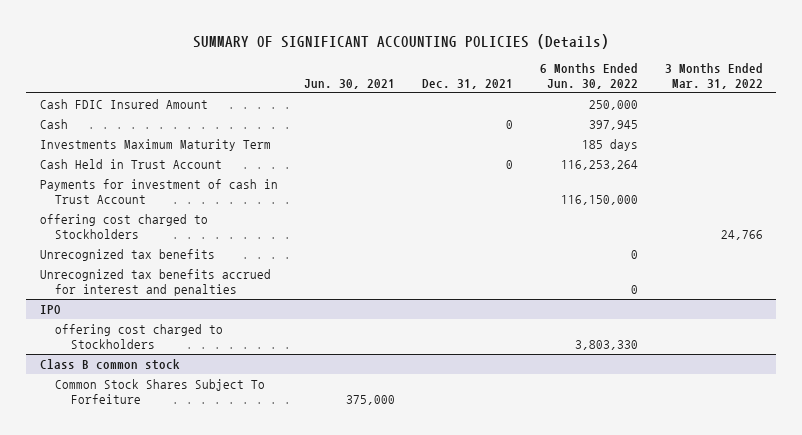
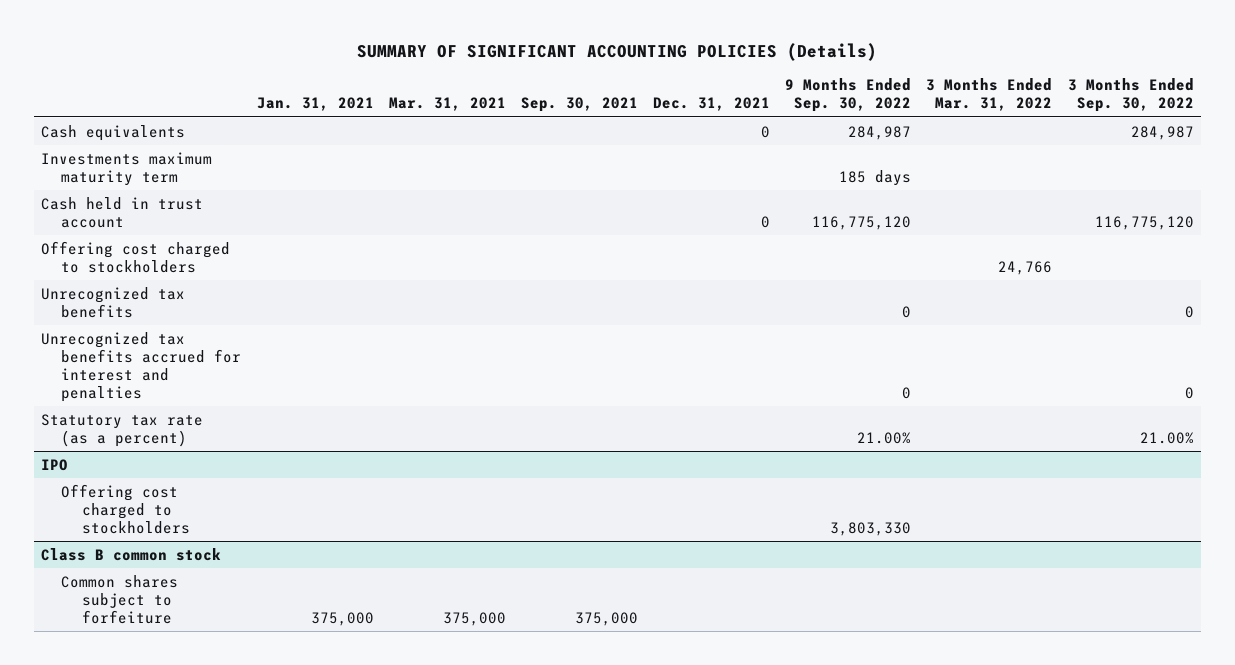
[304,79,396,90] Jun. 30, 2021 -> none
[539,63,638,90] 6 Months Ended Jun. 30, 2022 -> none
none -> [256,97,374,112] Jan. 31, 2021
none -> [388,97,506,112] Mar. 31, 2021
none -> [520,97,638,113] Sep. 30, 2021
none -> [785,78,912,113] 9 Months Ended Sep. 30, 2022
none -> [1067,78,1194,113] 3 Months Ended Sep. 30, 2022
[39,98,208,109] Cash FDIC Insured Amount -> none
[39,178,278,204] Payments for investment of cash in Trust Account -> none
[39,118,68,129] Cash -> [41,124,186,141] Cash equivalents
[39,138,271,151] Investments Maximum Maturity Term -> [41,151,213,186] Investments maximum maturity term
[39,158,222,169] Cash Held in Trust Account -> [41,196,204,228] Cash held in trust account
[39,213,208,239] offering cost charged to Stockholders -> [41,240,231,273] Offering cost charged to stockholders
none -> [41,413,204,447] Statutory tax rate (as a percent)
[55,323,224,349] offering cost charged to Stockholders -> [61,483,190,534] Offering cost charged to stockholders
[55,378,266,404] Common Stock Shares Subject To Forfeiture -> [61,574,179,624] Common shares subject to forfeiture

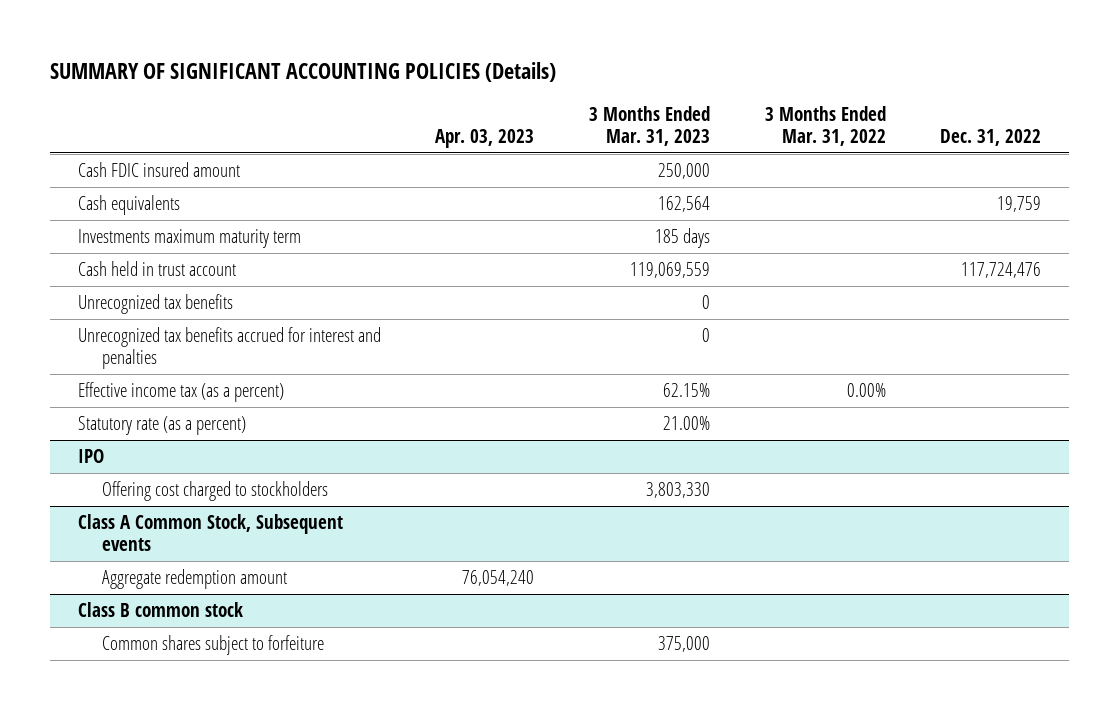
[256,97,374,112] Jan. 31, 2021 -> none
[388,97,506,112] Mar. 31, 2021 -> none
[520,97,638,113] Sep. 30, 2021 -> none
[653,97,771,112] Dec. 31, 2021 -> none
[785,78,912,113] 9 Months Ended Sep. 30, 2022 -> none
[1067,78,1194,113] 3 Months Ended Sep. 30, 2022 -> none
none -> [435,129,535,149] Apr. 03, 2023
none -> [589,105,711,147] 3 Months Ended Mar. 31, 2023
none -> [940,129,1042,147] Dec. 31, 2022
none -> [77,161,240,177] Cash FDIC insured amount
[41,240,231,273] Offering cost charged to stockholders -> none
none -> [77,381,284,402] Effective income tax (as a percent)
[41,413,204,447] Statutory tax rate (as a percent) -> [77,415,246,435] Statutory rate (as a percent)
none -> [77,513,343,552] Class A Common Stock, Subsequent events
none -> [101,568,287,589] Aggregate redemption amount

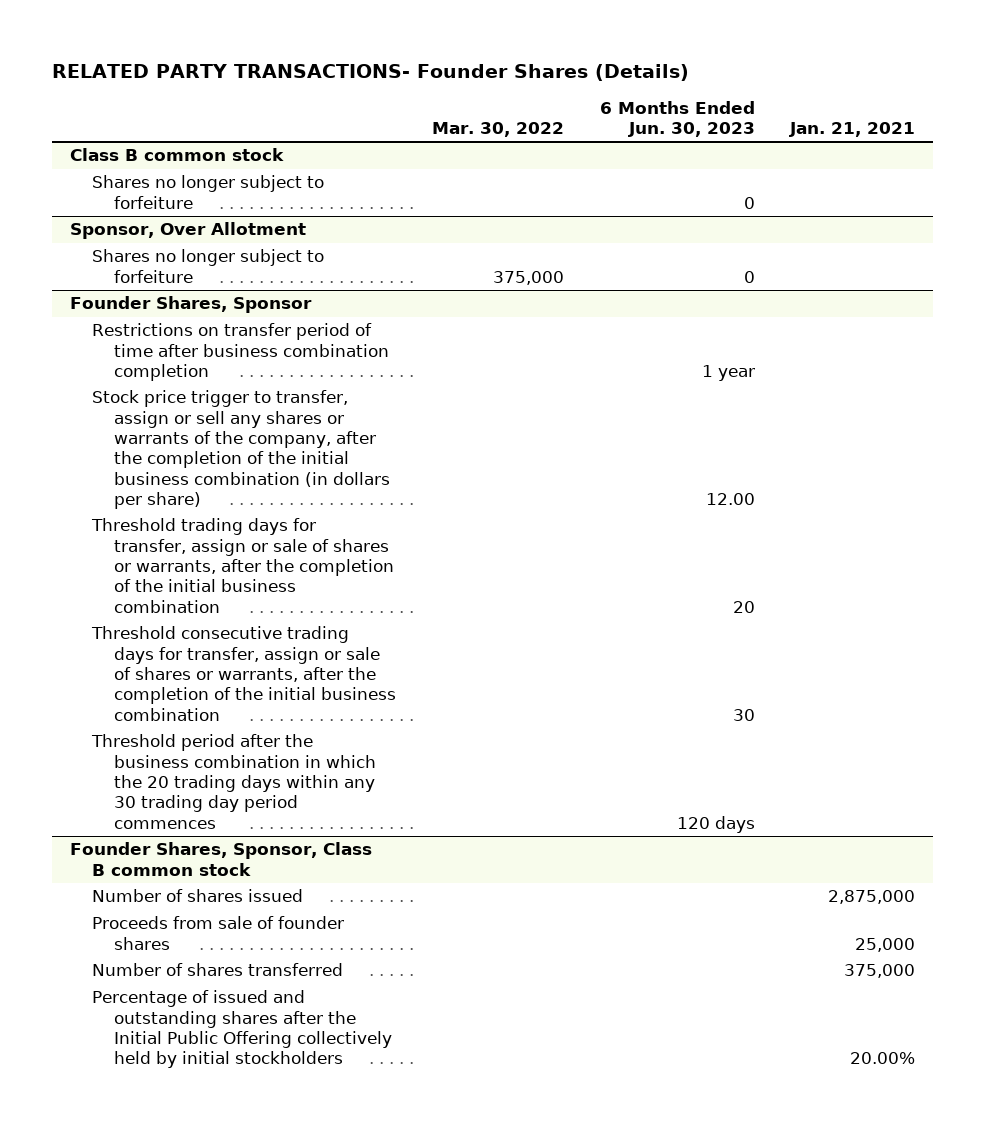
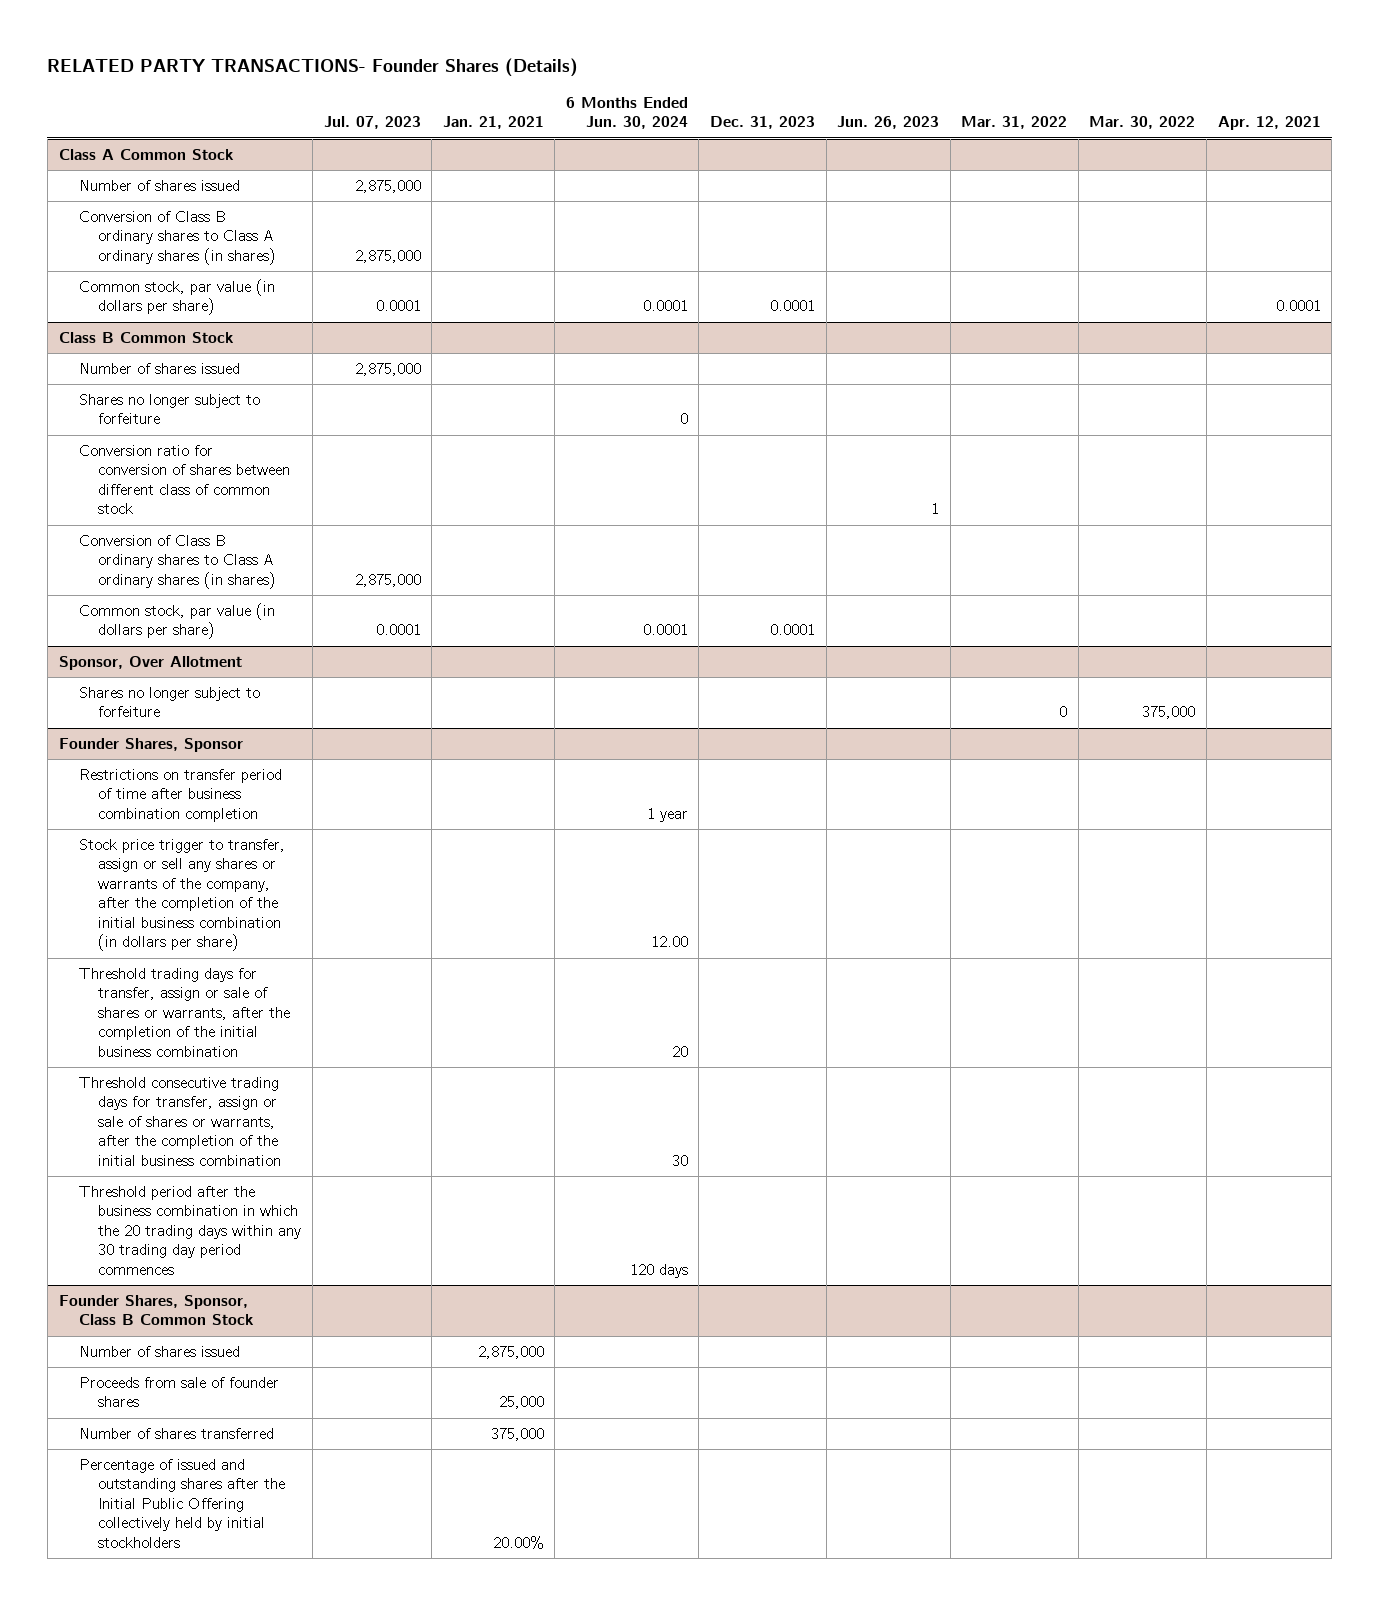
[599,100,755,137] 6 Months Ended Jun. 30, 2023 -> none
none -> [323,116,421,130] Jul. 07, 2023
none -> [565,96,688,130] 6 Months Ended Jun. 30, 2024
none -> [710,116,816,130] Dec. 31, 2023
none -> [837,116,940,130] Jun. 26, 2023
none -> [961,116,1068,130] Mar. 31, 2022
none -> [1217,116,1321,131] Apr. 12, 2021
none -> [58,148,234,160] Class A Common Stock
none -> [78,179,240,191] Number of shares issued
none -> [78,210,277,265] Conversion of Class B ordinary shares to Class A ordinary shares (in shares)
none -> [78,278,275,316] Common stock, par value (in dollars per share)
[70,148,285,162] Class B common stock -> [58,331,234,343] Class B Common Stock
none -> [78,362,240,374] Number of shares issued
none -> [78,444,291,515] Conversion ratio for conversion of shares between different class of common stock
none -> [78,534,277,589] Conversion of Class B ordinary shares to Class A ordinary shares (in shares)
none -> [78,602,275,640] Common stock, par value (in dollars per share)
[70,842,373,876] Founder Shares, Sponsor, Class B common stock -> [58,1294,254,1326] Founder Shares, Sponsor, Class B Common Stock

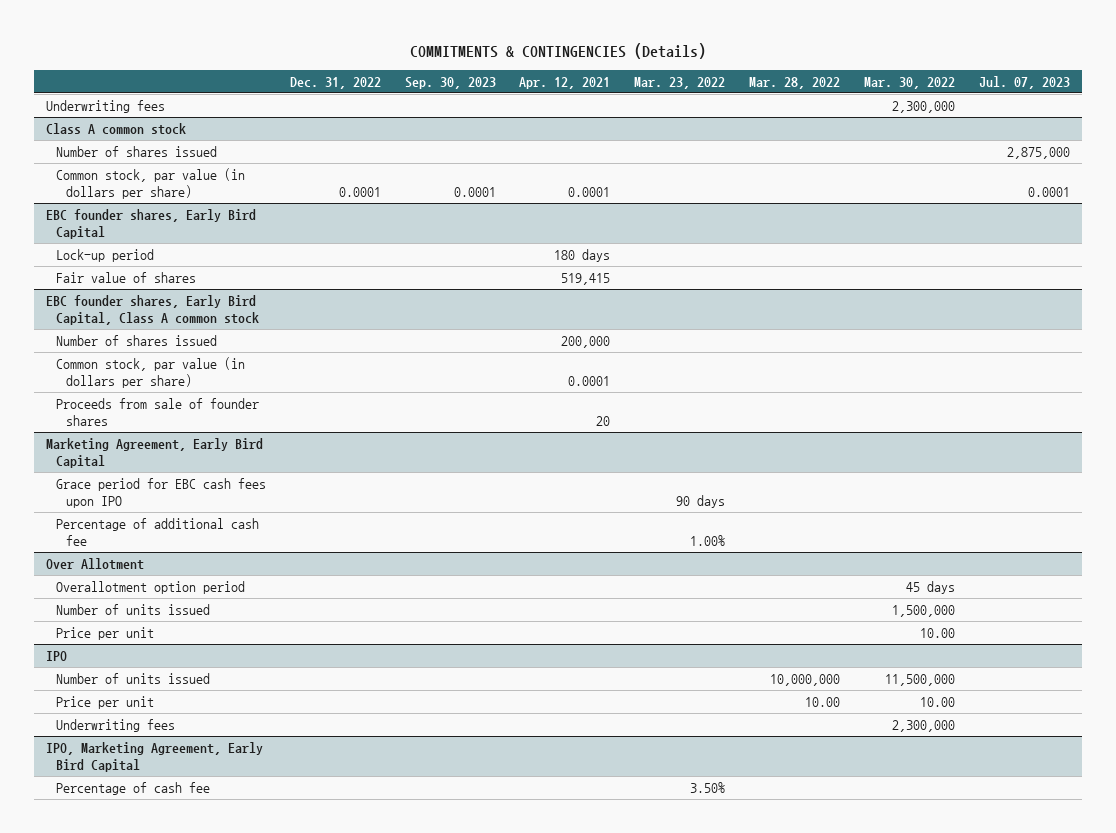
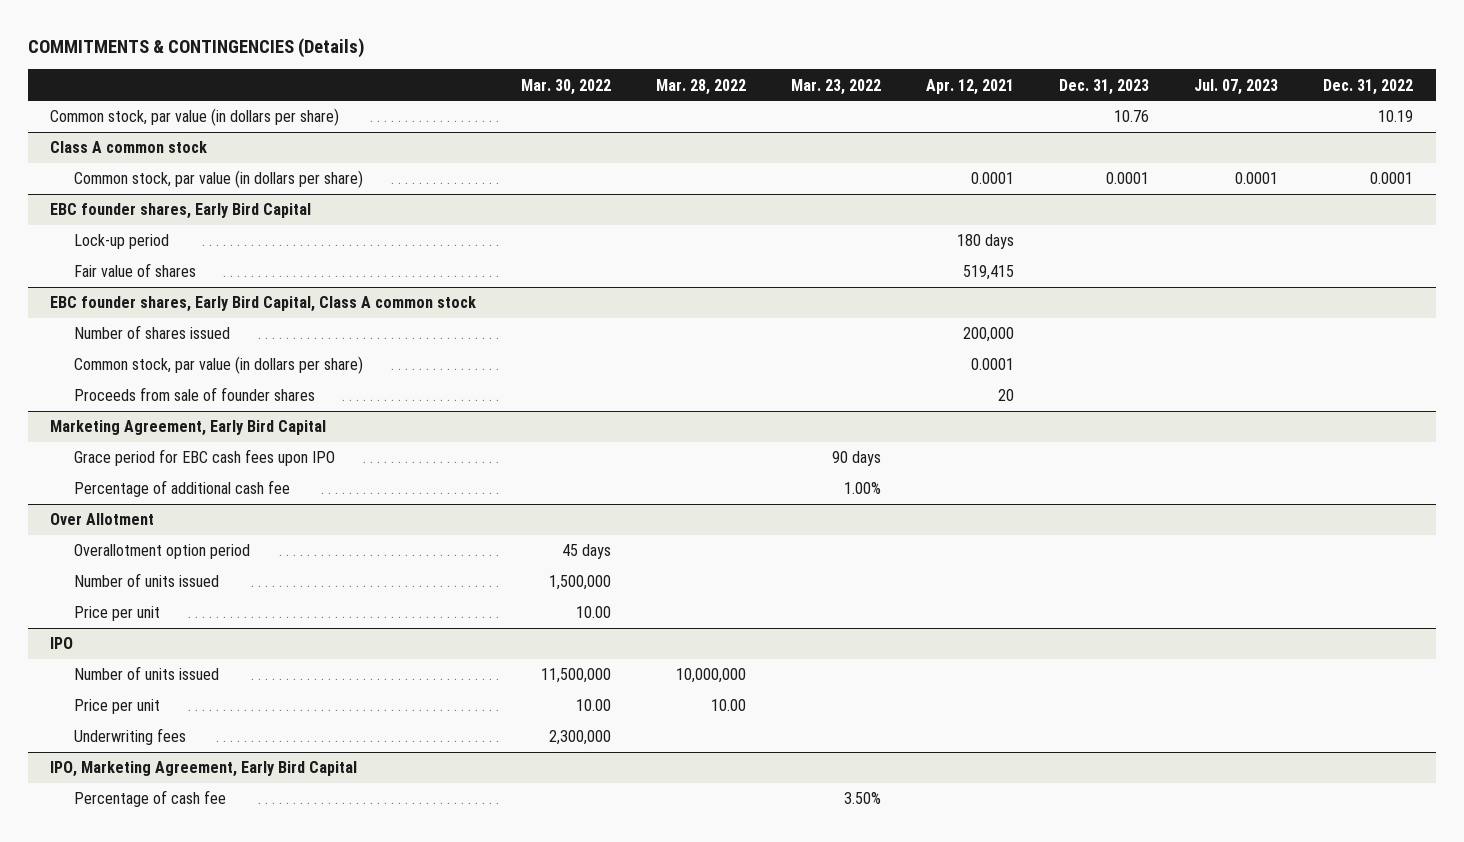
[404,76,496,89] Sep. 30, 2023 -> none
none -> [1059,78,1150,95] Dec. 31, 2023
[46,99,166,113] Underwriting fees -> none
none -> [50,108,340,127] Common stock, par value (in dollars per share)
[56,145,218,157] Number of shares issued -> none

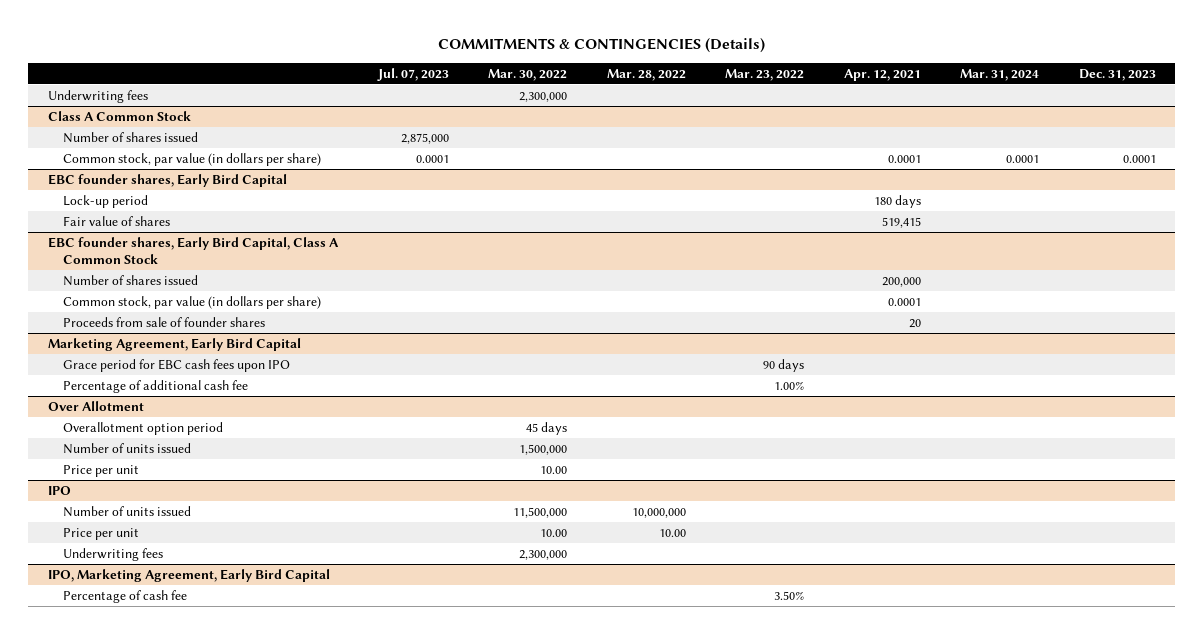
[1323,78,1414,95] Dec. 31, 2022 -> none
none -> [960,68,1040,81] Mar. 31, 2024
[50,108,340,127] Common stock, par value (in dollars per share) -> none
none -> [48,89,149,103] Underwriting fees
[50,141,208,154] Class A common stock -> [48,110,192,121] Class A Common Stock
none -> [63,131,199,143] Number of shares issued
[50,296,477,313] EBC founder shares, Early Bird Capital, Class A common stock -> [48,236,340,265] EBC founder shares, Early Bird Capital, Class A Common Stock

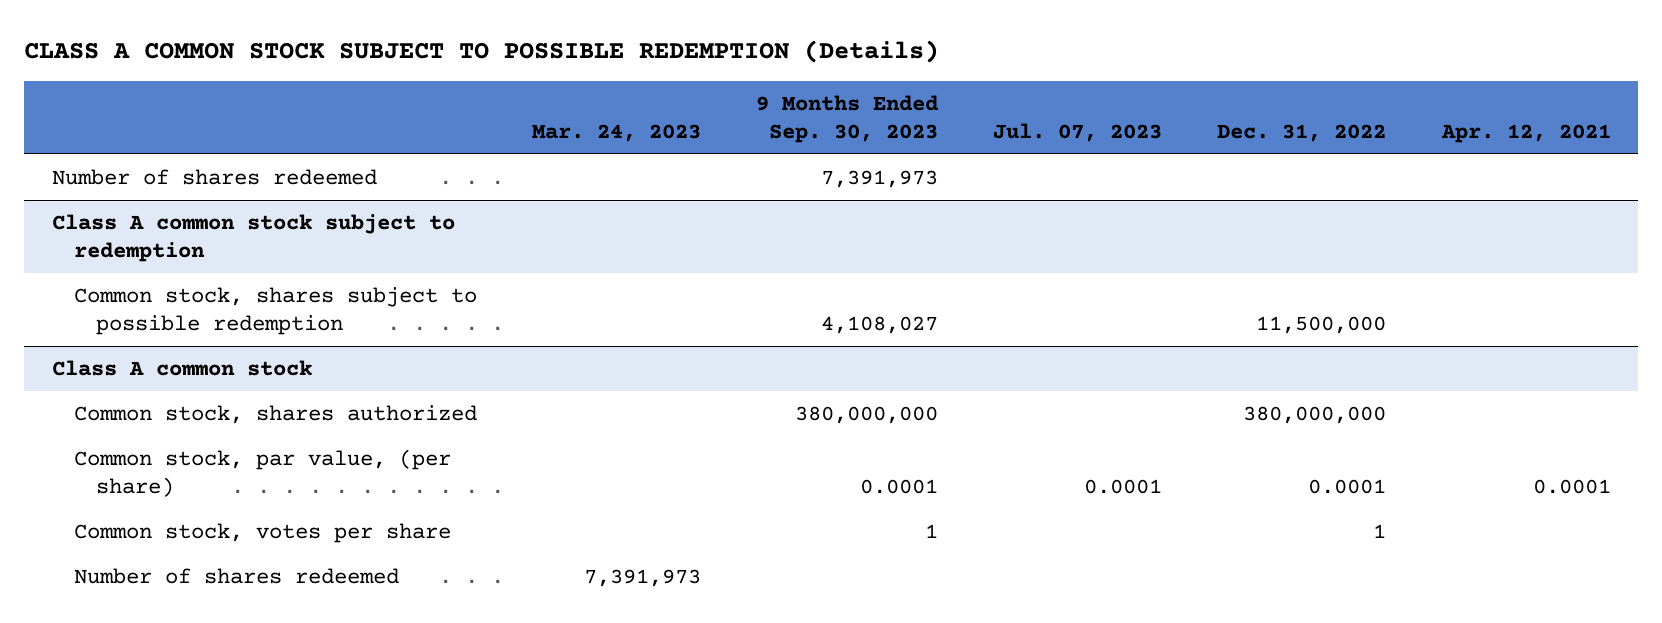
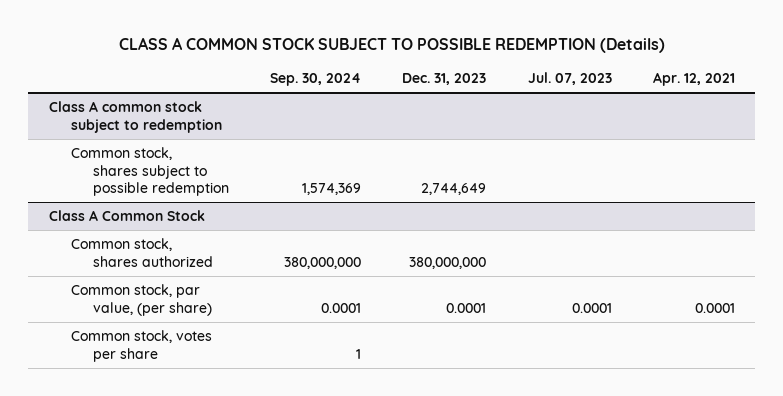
[531,123,701,142] Mar. 24, 2023 -> none
[756,94,940,143] 9 Months Ended Sep. 30, 2023 -> none
[1217,123,1387,142] Dec. 31, 2022 -> none
none -> [270,73,362,87] Sep. 30, 2024
none -> [402,73,487,86] Dec. 31, 2023
[51,169,377,186] Number of shares redeemed -> none
[51,360,312,377] Class A common stock -> [48,210,205,222] Class A Common Stock
[73,568,399,585] Number of shares redeemed -> none

